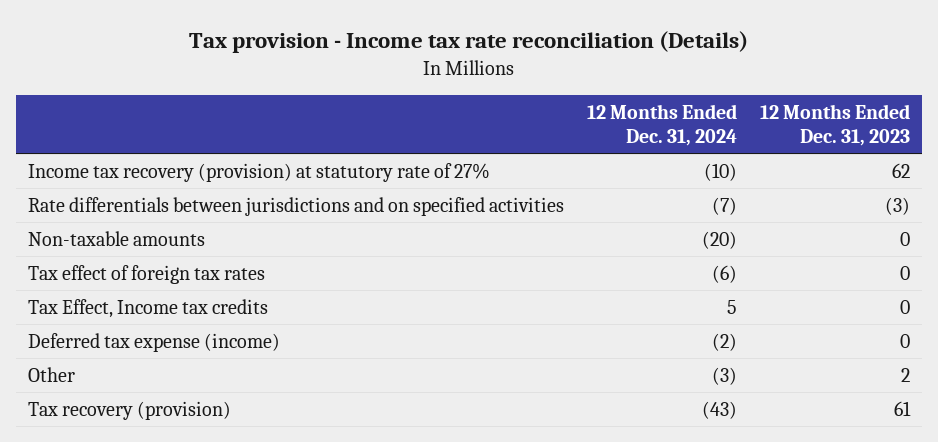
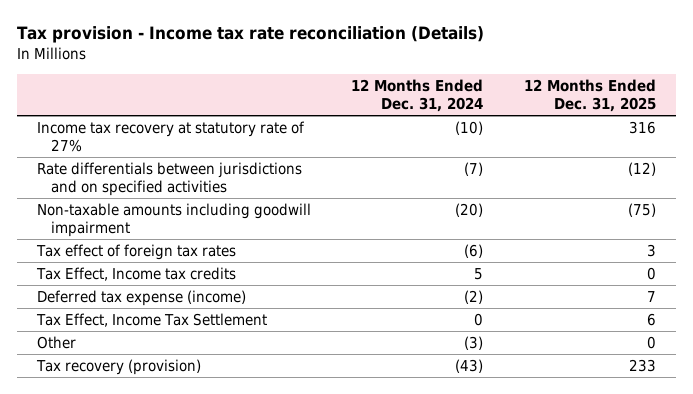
[760,104,911,146] 12 Months Ended Dec. 31, 2023 -> none
none -> [523,79,656,112] 12 Months Ended Dec. 31, 2025
[27,163,490,183] Income tax recovery (provision) at statutory rate of 27% -> [36,120,305,152] Income tax recovery at statutory rate of 27%
[27,231,205,247] Non-taxable amounts -> [36,202,311,237] Non-taxable amounts including goodwill impairment
none -> [35,312,267,327] Tax Effect, Income Tax Settlement

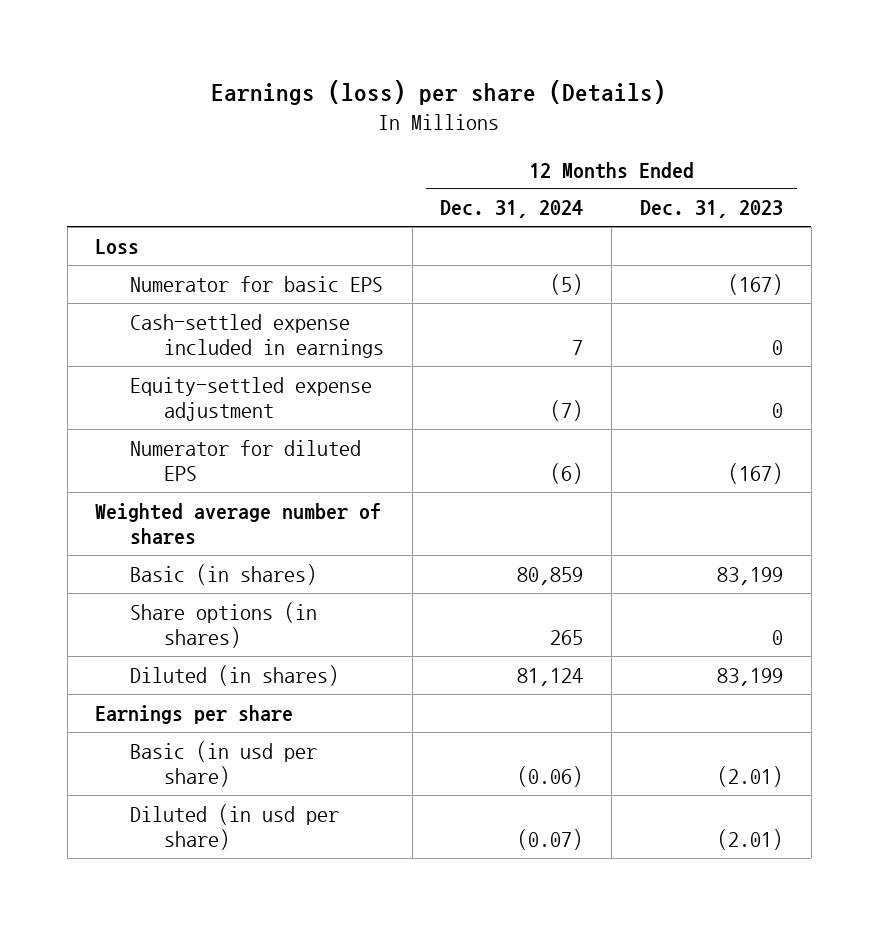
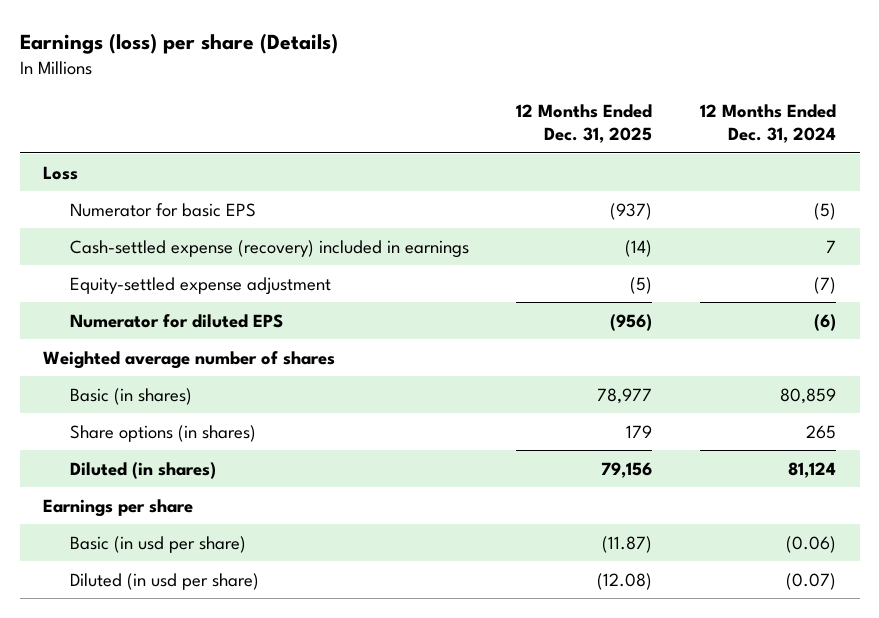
[639,200,783,219] Dec. 31, 2023 -> none
none -> [516,104,653,144] 12 Months Ended Dec. 31, 2025
[129,313,384,358] Cash-settled expense included in earnings -> [69,239,469,258] Cash-settled expense (recovery) included in earnings

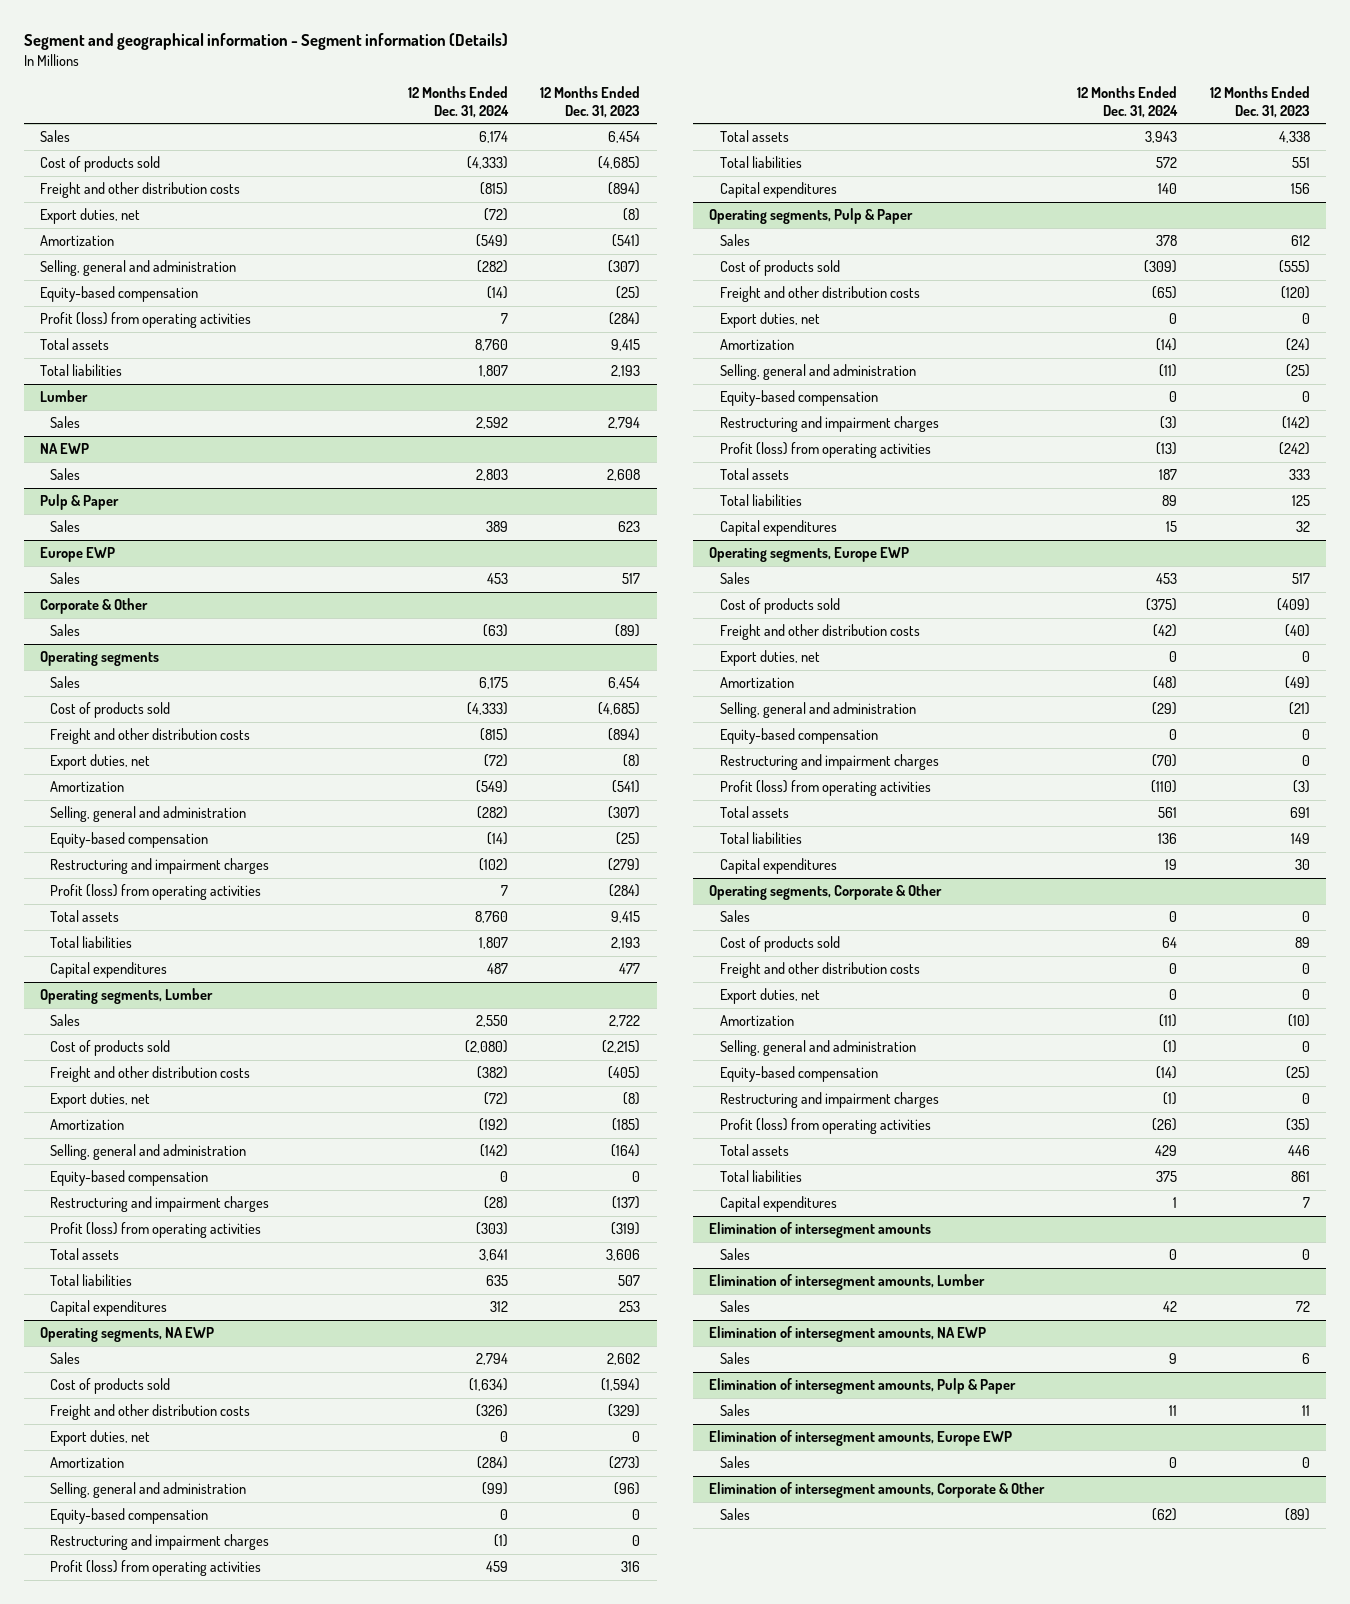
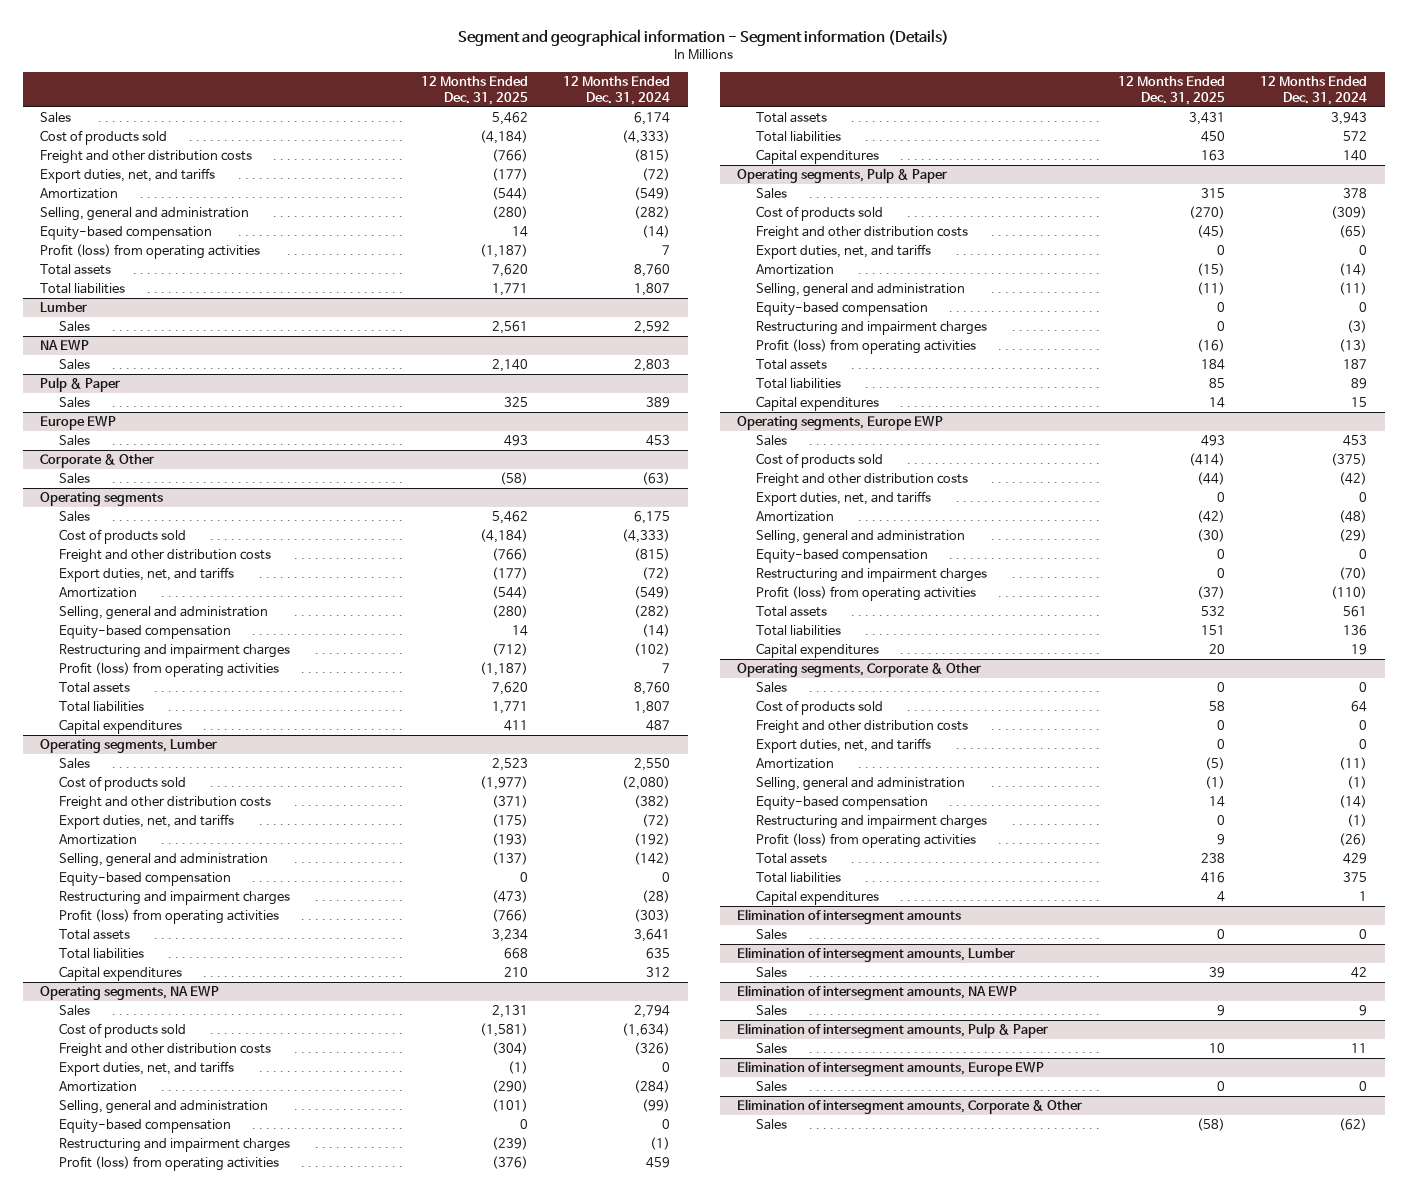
[540,86,641,118] 12 Months Ended Dec. 31, 2023 -> none
none -> [420,76,528,105] 12 Months Ended Dec. 31, 2025
[39,208,140,225] Export duties, net -> [40,168,216,184] Export duties, net, and tariffs
[50,754,151,771] Export duties, net -> [58,567,234,583] Export duties, net, and tariffs
[50,1092,151,1109] Export duties, net -> [58,814,234,830] Export duties, net, and tariffs
[50,1430,151,1447] Export duties, net -> [58,1061,234,1077] Export duties, net, and tariffs
[719,312,820,329] Export duties, net -> [755,244,931,260] Export duties, net, and tariffs
[719,650,820,667] Export duties, net -> [755,491,931,507] Export duties, net, and tariffs
[719,988,820,1005] Export duties, net -> [755,738,931,754] Export duties, net, and tariffs

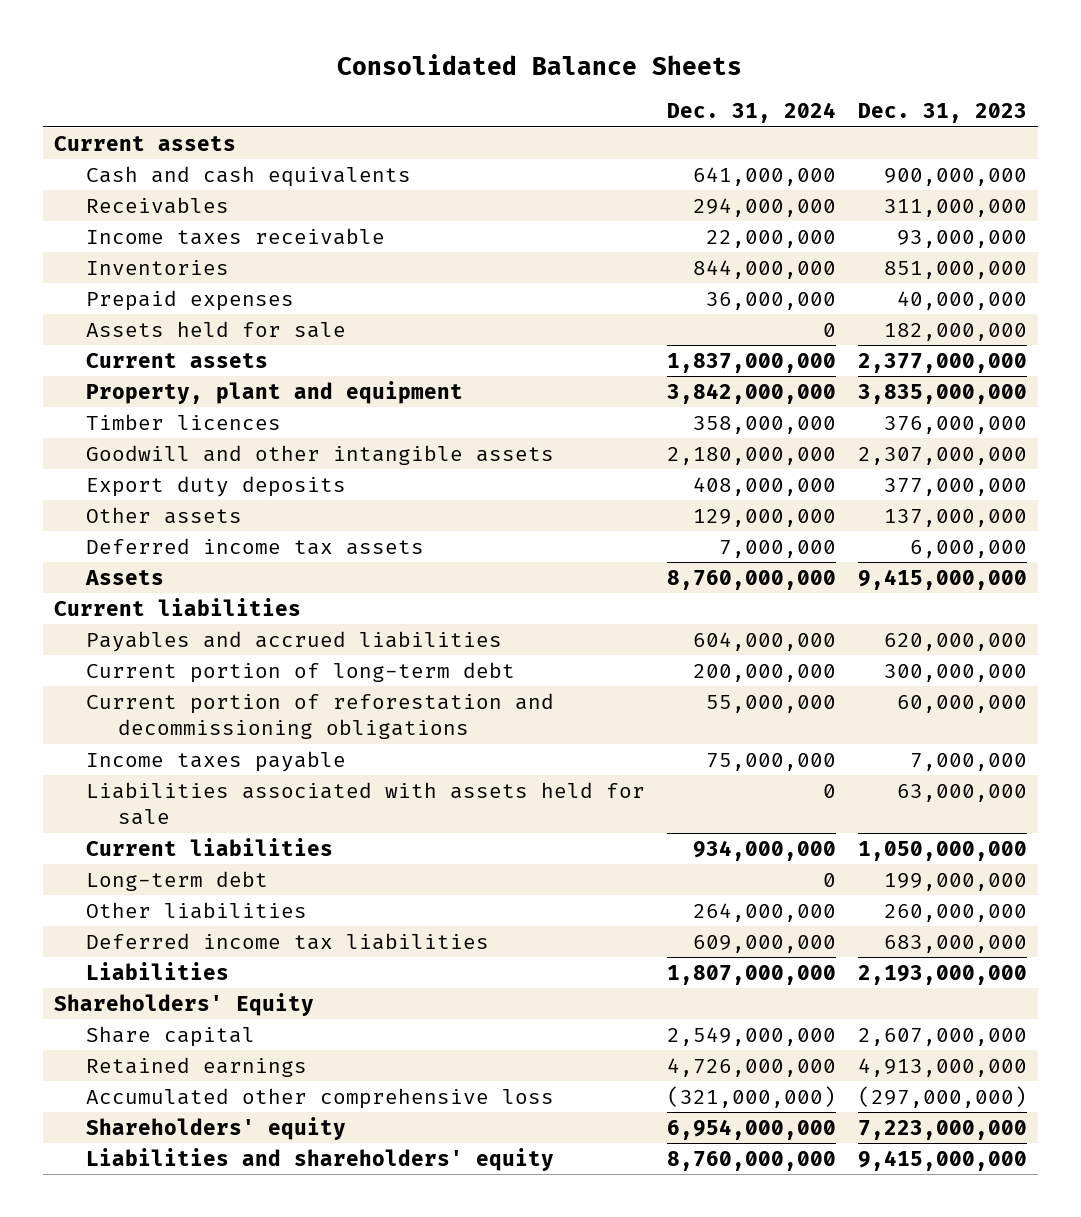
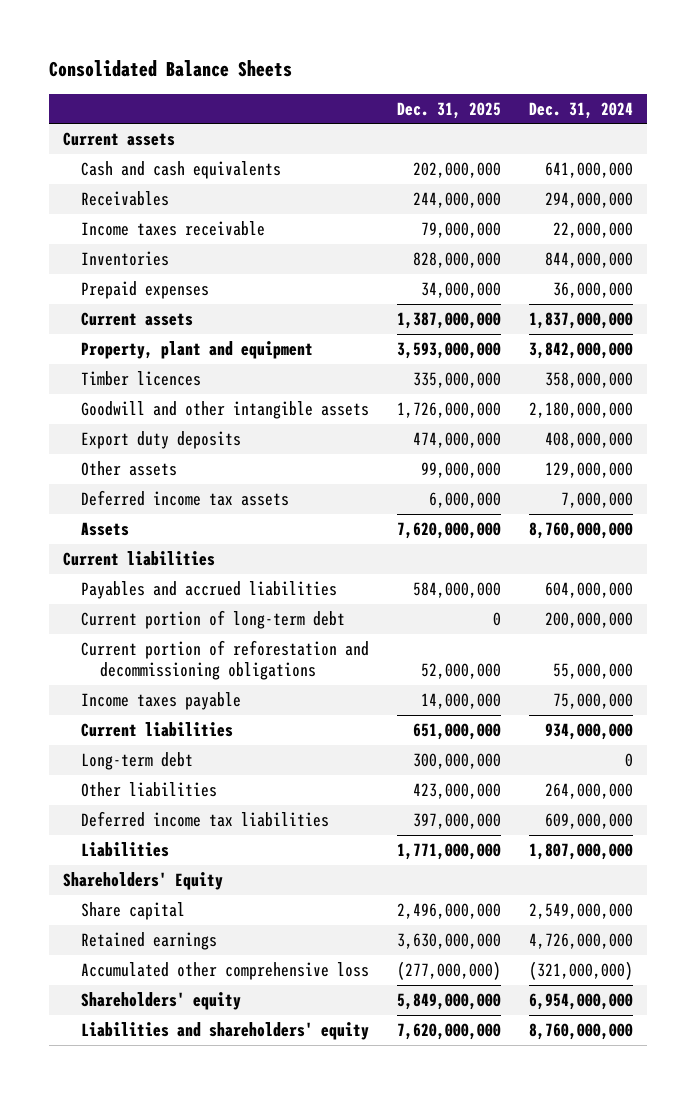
[857,103,1027,124] Dec. 31, 2023 -> none
none -> [397,101,502,119] Dec. 31, 2025
[85,320,346,338] Assets held for sale -> none
[85,781,645,826] Liabilities associated with assets held for sale -> none

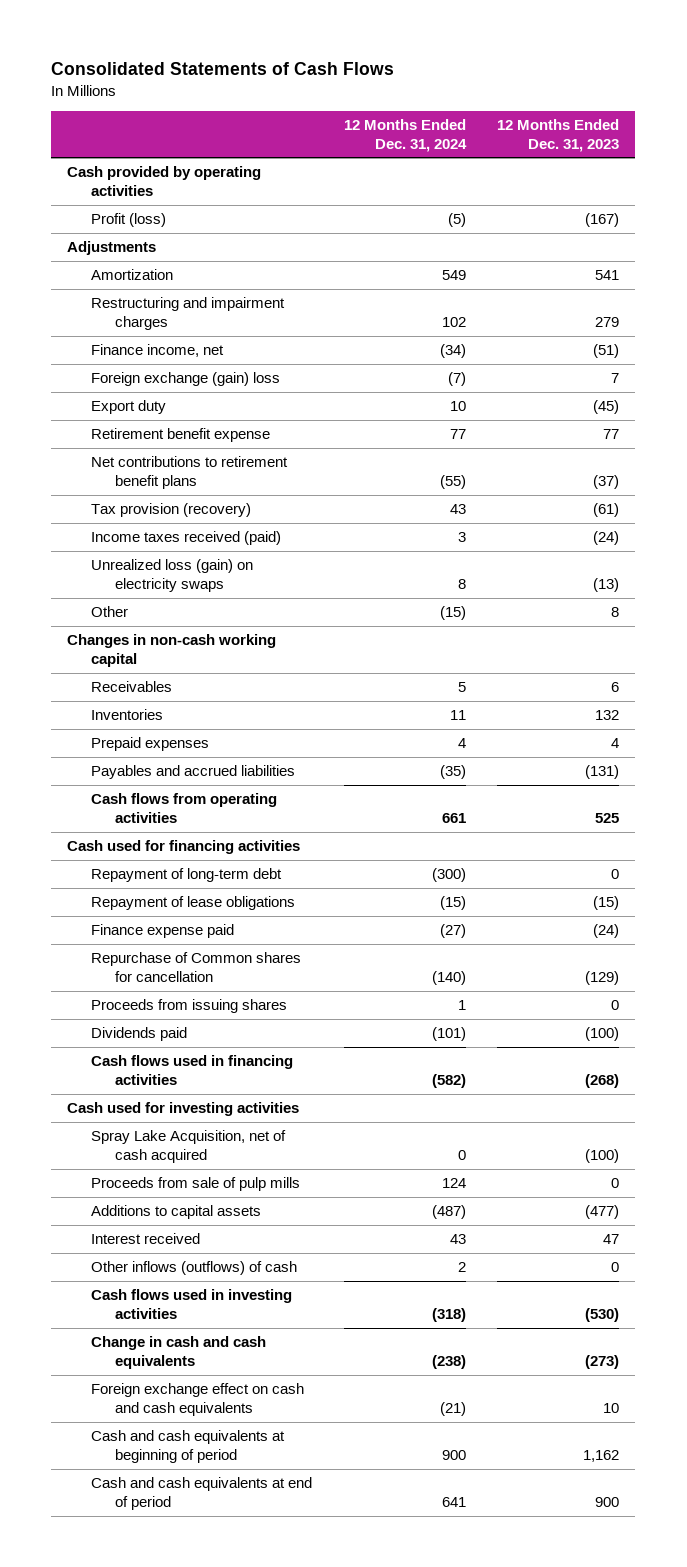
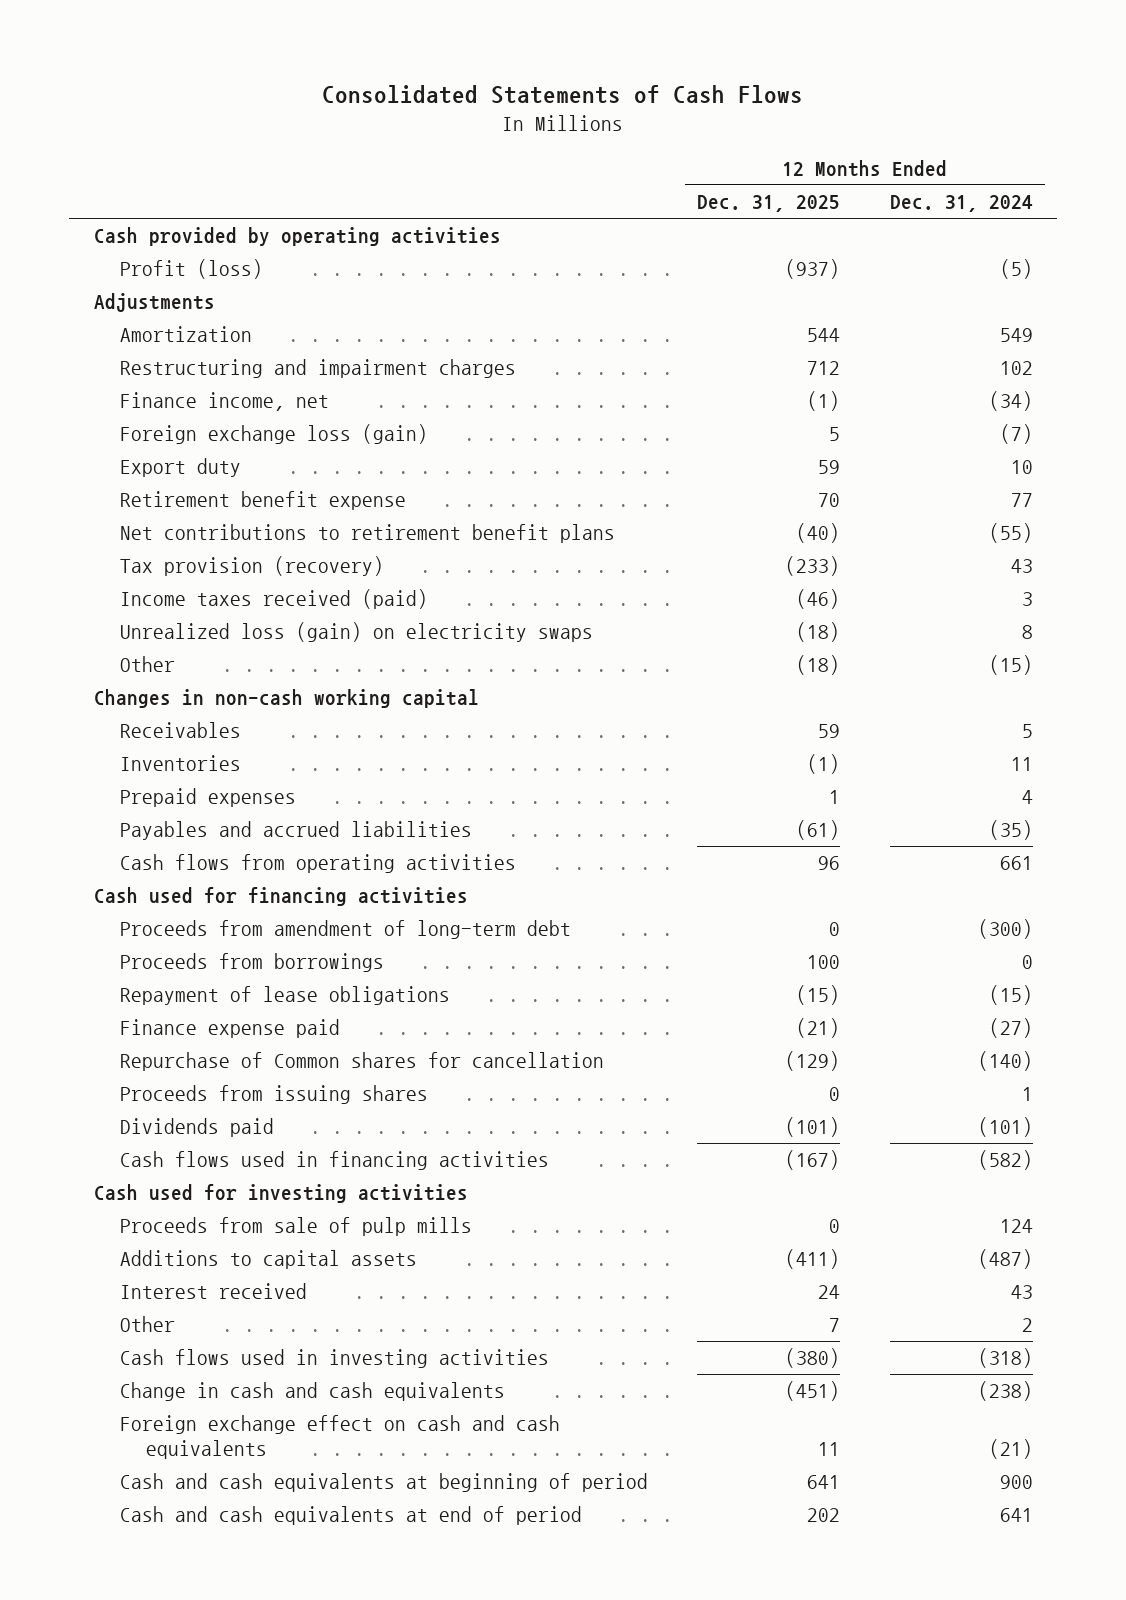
[497,119,620,152] 12 Months Ended Dec. 31, 2023 -> none
none -> [697,195,841,213] Dec. 31, 2025
[90,372,280,387] Foreign exchange (gain) loss -> [119,424,428,445] Foreign exchange loss (gain)
[90,868,282,883] Repayment of long-term debt -> [119,920,571,940] Proceeds from amendment of long-term debt
none -> [119,953,384,973] Proceeds from borrowings
[90,1130,286,1163] Spray Lake Acquisition, net of cash acquired -> none
[90,1261,297,1276] Other inflows (outflows) of cash -> [119,1316,175,1333] Other

